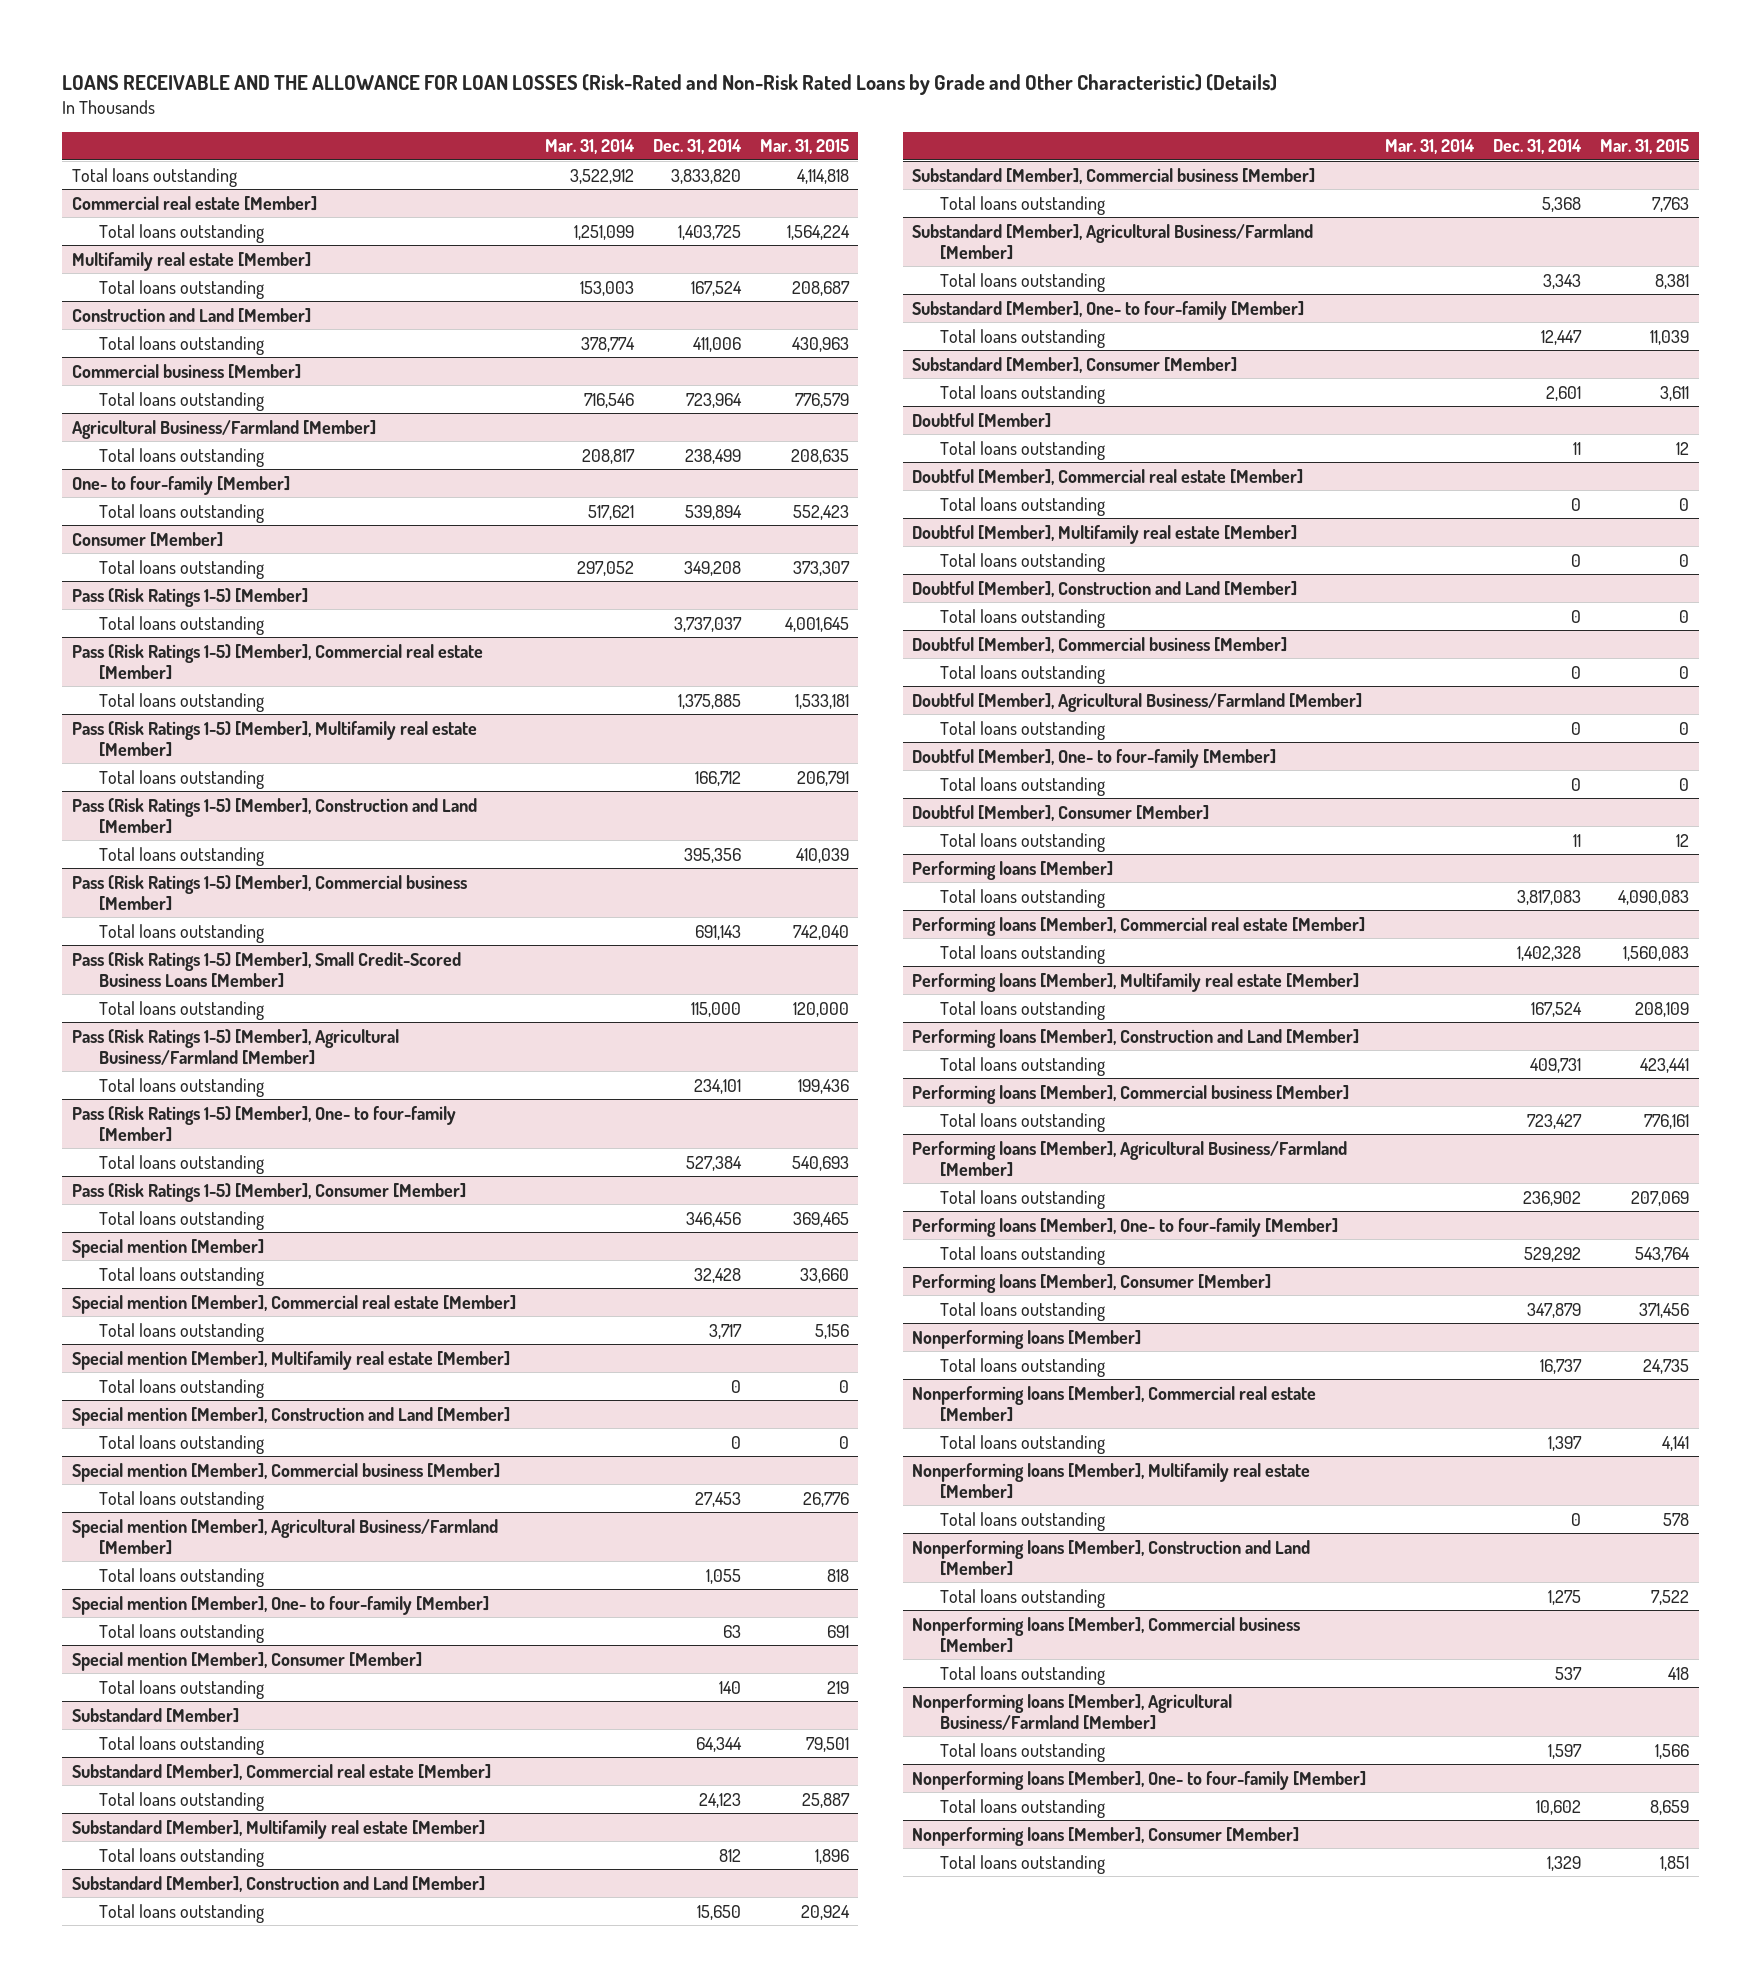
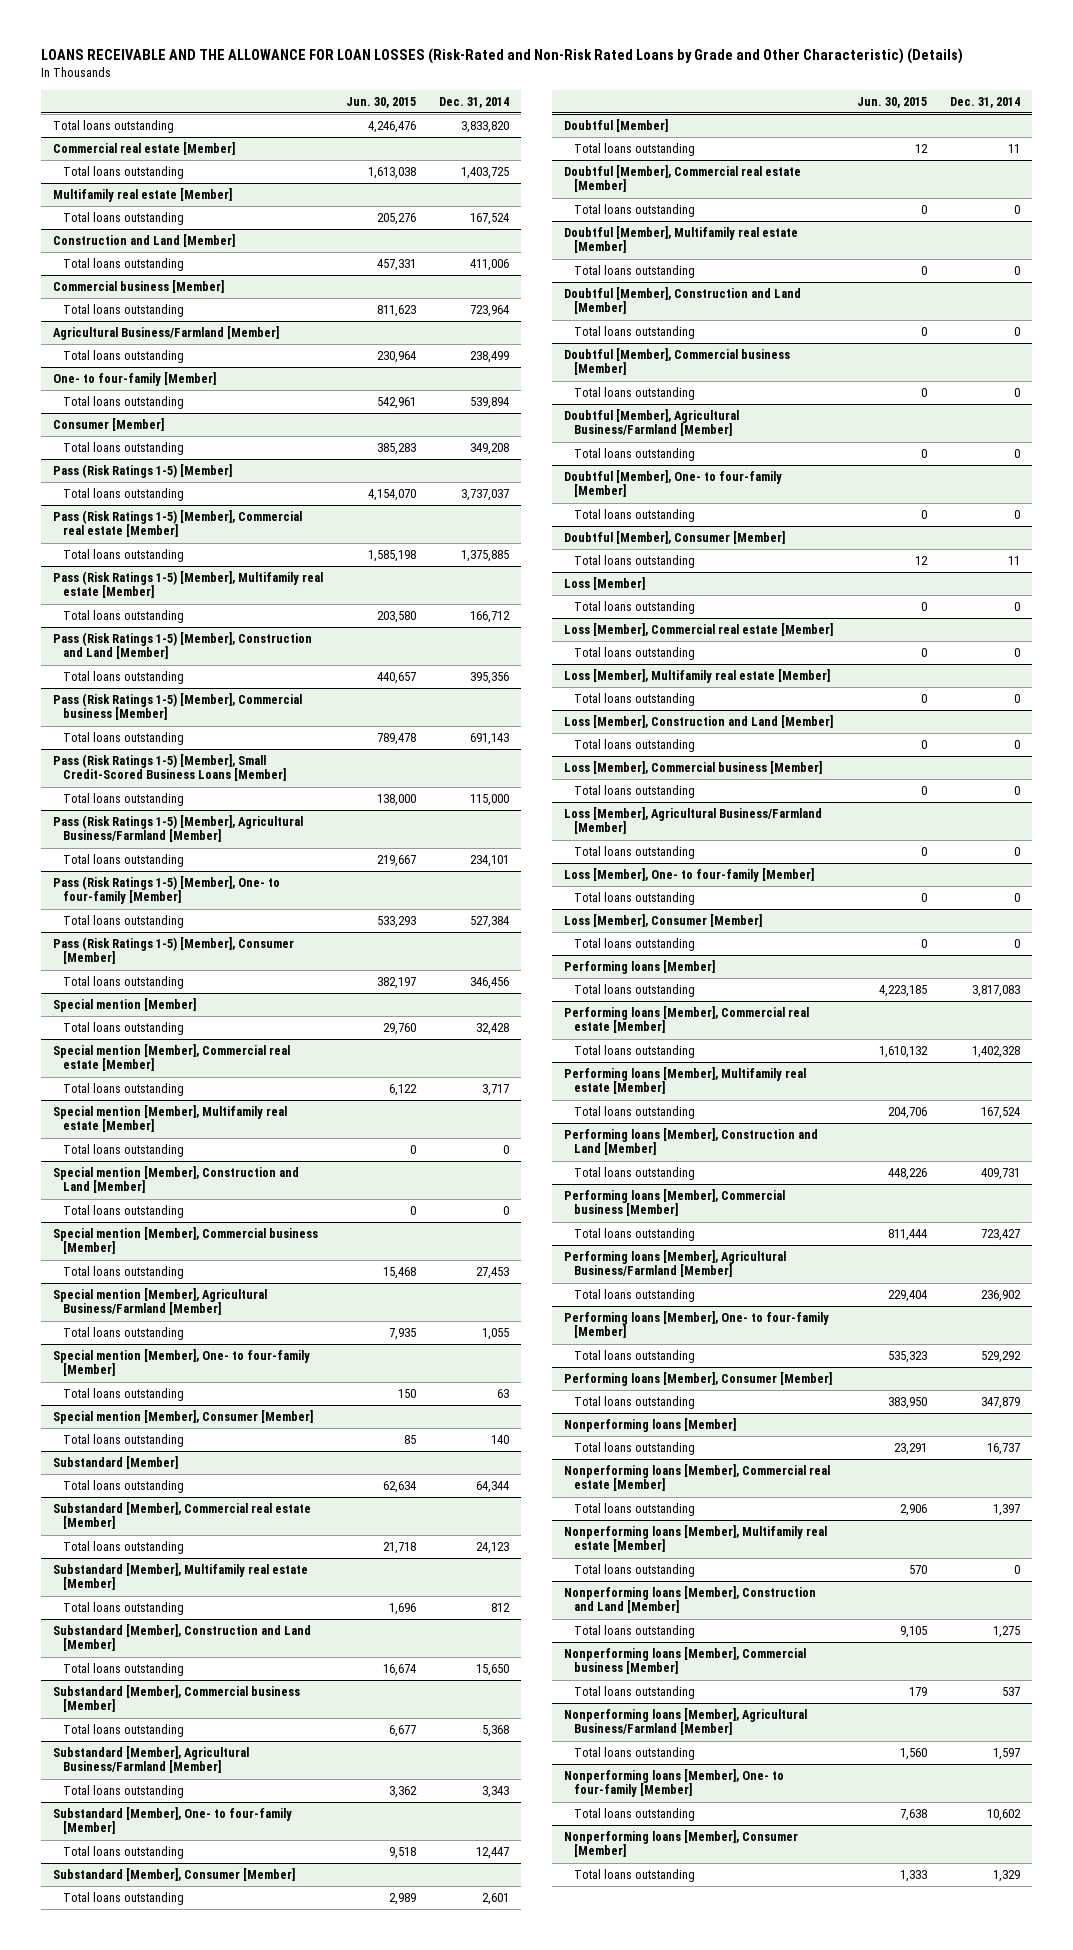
[544,139,635,155] Mar. 31, 2014 -> none
[759,139,849,155] Mar. 31, 2015 -> none
none -> [346,96,417,108] Jun. 30, 2015
none -> [563,577,645,591] Loss [Member]
none -> [574,601,696,615] Total loans outstanding
none -> [563,623,833,637] Loss [Member], Commercial real estate [Member]
none -> [574,647,696,661] Total loans outstanding
none -> [563,669,830,684] Loss [Member], Multifamily real estate [Member]
none -> [574,693,696,707] Total loans outstanding
none -> [563,715,833,729] Loss [Member], Construction and Land [Member]
none -> [574,739,696,753] Total loans outstanding
none -> [563,761,822,775] Loss [Member], Commercial business [Member]
none -> [574,785,696,799] Total loans outstanding
none -> [563,807,822,835] Loss [Member], Agricultural Business/Farmland [Member]
none -> [574,846,696,860] Total loans outstanding
none -> [563,868,814,883] Loss [Member], One- to four-family [Member]
none -> [574,892,696,906] Total loans outstanding
none -> [563,914,762,928] Loss [Member], Consumer [Member]
none -> [574,938,696,952] Total loans outstanding

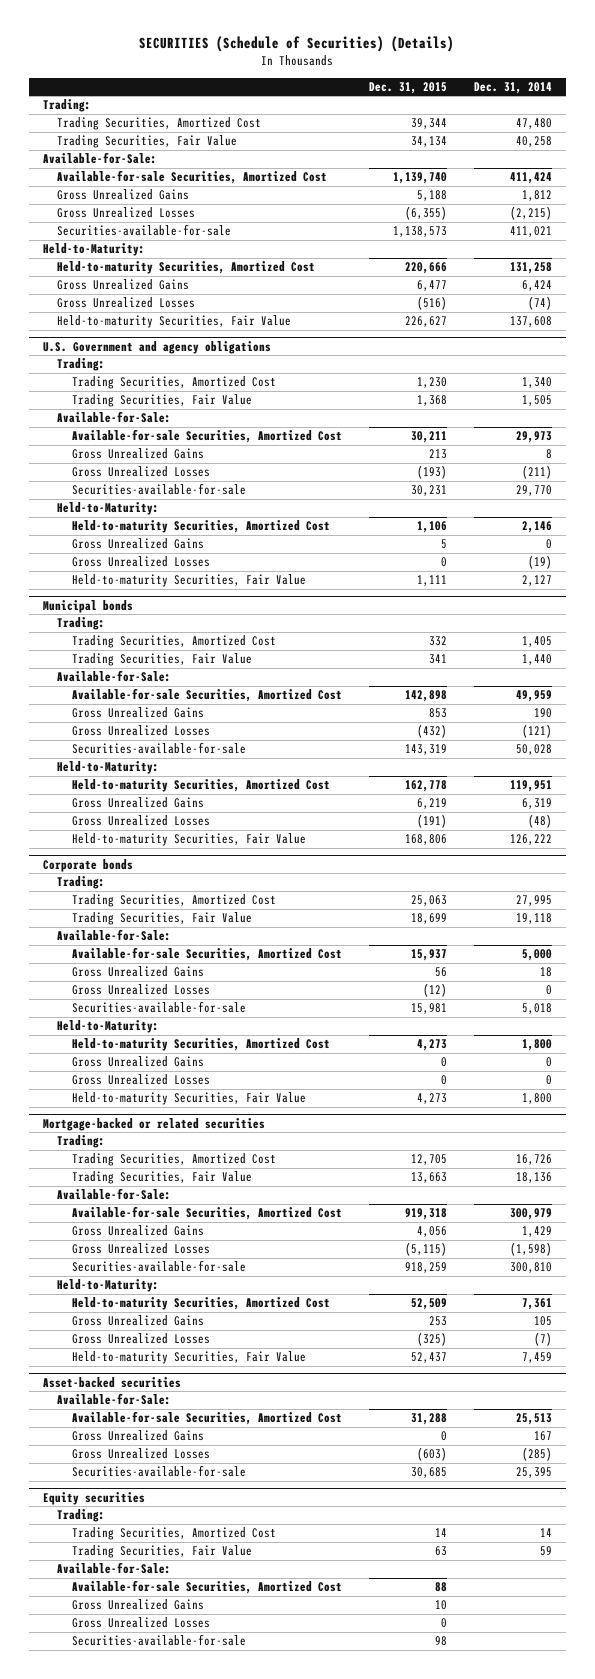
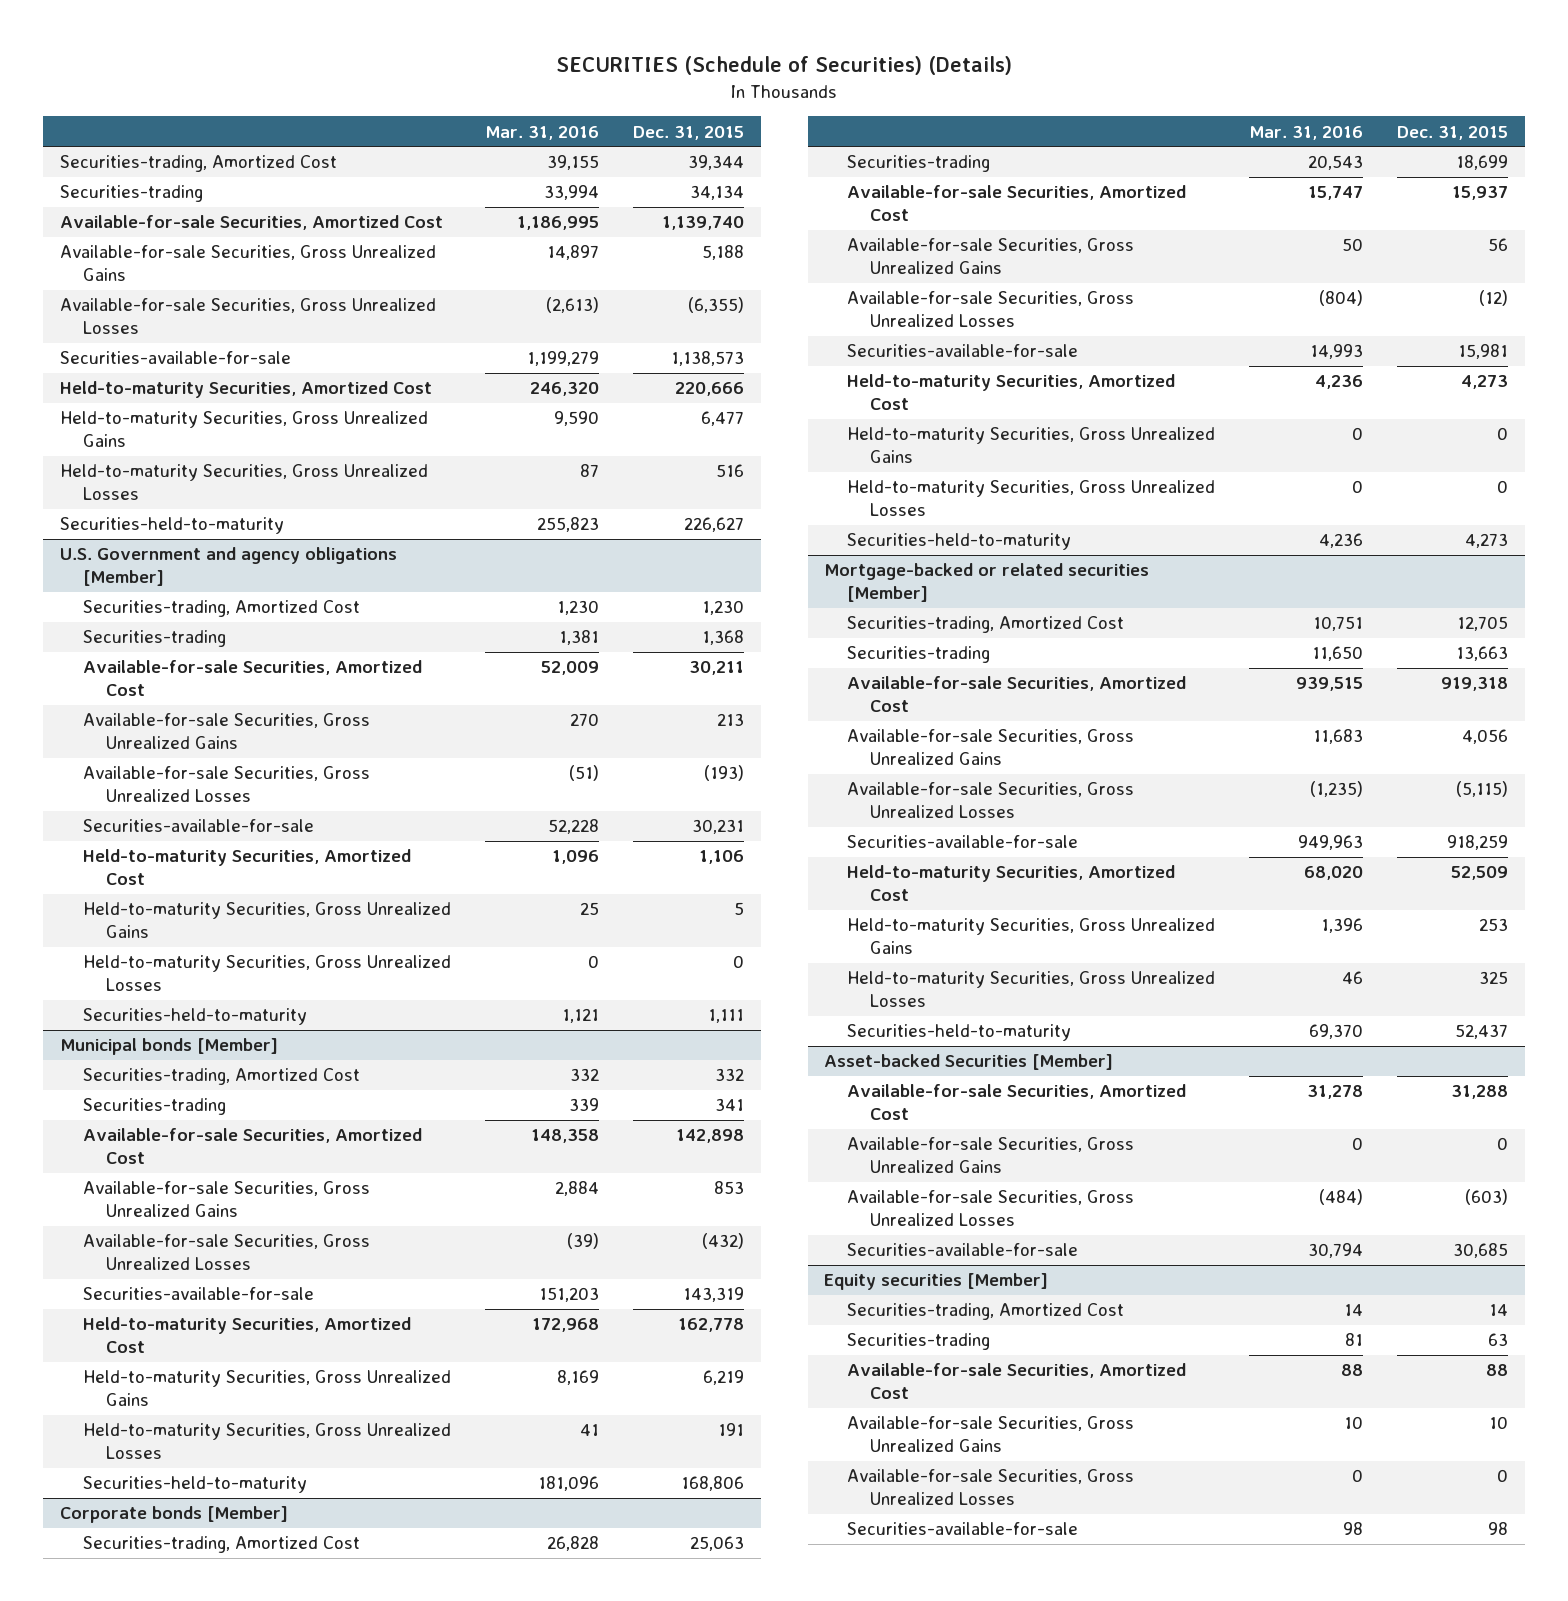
[474,81,553,94] Dec. 31, 2014 -> none
none -> [484,125,599,140] Mar. 31, 2016
[42,99,91,113] Trading: -> none
[42,152,157,165] Available-for-Sale: -> none
[57,117,262,131] Trading Securities, Amortized Cost -> [60,155,338,173] Securities-trading, Amortized Cost
[57,135,238,149] Trading Securities, Fair Value -> [60,185,204,203] Securities-trading
[57,189,190,201] Gross Unrealized Gains -> [60,245,437,282] Available-for-sale Securities, Gross Unrealized Gains
[57,207,196,219] Gross Unrealized Losses -> [60,298,437,335] Available-for-sale Securities, Gross Unrealized Losses
[42,243,145,257] Held-to-Maturity: -> none
[57,358,106,372] Trading: -> none
[57,411,172,424] Available-for-Sale: -> none
[57,279,190,291] Gross Unrealized Gains -> [60,411,429,448] Held-to-maturity Securities, Gross Unrealized Gains
[57,297,196,309] Gross Unrealized Losses -> [60,464,429,501] Held-to-maturity Securities, Gross Unrealized Losses
[417,296,448,311] (516) -> [715,464,744,478] 516
[57,315,292,329] Held-to-maturity Securities, Fair Value -> [60,517,285,535] Securities-held-to-maturity
[42,340,271,354] U.S. Government and agency obligations -> [60,547,398,587] U.S. Government and agency obligations [Member]
[72,376,277,390] Trading Securities, Amortized Cost -> [83,600,361,618] Securities-trading, Amortized Cost
[72,394,253,408] Trading Securities, Fair Value -> [83,630,227,648] Securities-trading
[72,448,205,460] Gross Unrealized Gains -> [83,713,371,750] Available-for-sale Securities, Gross Unrealized Gains
[72,466,211,478] Gross Unrealized Losses -> [83,766,371,803] Available-for-sale Securities, Gross Unrealized Losses
[57,502,160,516] Held-to-Maturity: -> none
[57,617,106,631] Trading: -> none
[57,670,172,683] Available-for-Sale: -> none
[72,538,205,550] Gross Unrealized Gains -> [83,902,452,939] Held-to-maturity Securities, Gross Unrealized Gains
[72,556,211,568] Gross Unrealized Losses -> [83,955,452,992] Held-to-maturity Securities, Gross Unrealized Losses
[72,574,307,588] Held-to-maturity Securities, Fair Value -> [83,1008,308,1026] Securities-held-to-maturity
[42,599,133,613] Municipal bonds -> [60,1038,279,1056] Municipal bonds [Member]
[72,635,277,649] Trading Securities, Amortized Cost -> [83,1068,361,1086] Securities-trading, Amortized Cost
[72,653,253,667] Trading Securities, Fair Value -> [83,1098,227,1116] Securities-trading
[72,707,205,719] Gross Unrealized Gains -> [83,1181,371,1218] Available-for-sale Securities, Gross Unrealized Gains
[72,725,211,737] Gross Unrealized Losses -> [83,1234,371,1271] Available-for-sale Securities, Gross Unrealized Losses
[57,761,160,775] Held-to-Maturity: -> none
[57,876,106,890] Trading: -> none
[57,929,172,942] Available-for-Sale: -> none
[72,797,205,809] Gross Unrealized Gains -> [83,1370,452,1407] Held-to-maturity Securities, Gross Unrealized Gains
[72,815,211,827] Gross Unrealized Losses -> [83,1423,452,1460] Held-to-maturity Securities, Gross Unrealized Losses
[417,814,448,829] (191) -> [717,1423,744,1437] 191
[72,833,307,847] Held-to-maturity Securities, Fair Value -> [83,1476,308,1494] Securities-held-to-maturity
[42,858,133,872] Corporate bonds -> [60,1506,289,1524] Corporate bonds [Member]
[72,894,277,908] Trading Securities, Amortized Cost -> [83,1536,361,1554] Securities-trading, Amortized Cost
[72,912,253,926] Trading Securities, Fair Value -> [847,155,991,173] Securities-trading
[72,966,205,978] Gross Unrealized Gains -> [847,238,1135,275] Available-for-sale Securities, Gross Unrealized Gains
[72,984,211,996] Gross Unrealized Losses -> [847,291,1135,328] Available-for-sale Securities, Gross Unrealized Losses
[57,1020,160,1034] Held-to-Maturity: -> none
[57,1135,106,1149] Trading: -> none
[57,1188,172,1201] Available-for-Sale: -> none
[72,1056,205,1068] Gross Unrealized Gains -> [847,427,1216,464] Held-to-maturity Securities, Gross Unrealized Gains
[72,1074,211,1086] Gross Unrealized Losses -> [847,480,1216,517] Held-to-maturity Securities, Gross Unrealized Losses
[72,1092,307,1106] Held-to-maturity Securities, Fair Value -> [847,533,1072,551] Securities-held-to-maturity
[42,1117,265,1131] Mortgage-backed or related securities -> [824,563,1150,603] Mortgage-backed or related securities [Member]
[72,1153,277,1167] Trading Securities, Amortized Cost -> [847,616,1125,634] Securities-trading, Amortized Cost
[72,1171,253,1185] Trading Securities, Fair Value -> [847,646,991,664] Securities-trading
[72,1225,205,1237] Gross Unrealized Gains -> [847,729,1135,766] Available-for-sale Securities, Gross Unrealized Gains
[72,1243,211,1255] Gross Unrealized Losses -> [847,782,1135,819] Available-for-sale Securities, Gross Unrealized Losses
[57,1279,160,1293] Held-to-Maturity: -> none
[57,1393,172,1406] Available-for-Sale: -> none
[72,1315,205,1327] Gross Unrealized Gains -> [847,918,1216,955] Held-to-maturity Securities, Gross Unrealized Gains
[72,1333,211,1345] Gross Unrealized Losses -> [847,971,1216,1008] Held-to-maturity Securities, Gross Unrealized Losses
[417,1332,448,1347] (325) -> [1478,971,1508,985] 325
[72,1351,307,1365] Held-to-maturity Securities, Fair Value -> [847,1024,1072,1042] Securities-held-to-maturity
[42,1376,181,1388] Asset-backed securities -> [824,1054,1114,1071] Asset-backed Securities [Member]
[72,1430,205,1442] Gross Unrealized Gains -> [847,1137,1135,1174] Available-for-sale Securities, Gross Unrealized Gains
[72,1448,211,1460] Gross Unrealized Losses -> [847,1190,1135,1227] Available-for-sale Securities, Gross Unrealized Losses
[57,1509,106,1523] Trading: -> none
[57,1562,172,1575] Available-for-Sale: -> none
[42,1491,145,1505] Equity securities -> [824,1273,1049,1291] Equity securities [Member]
[72,1527,277,1541] Trading Securities, Amortized Cost -> [847,1303,1125,1321] Securities-trading, Amortized Cost
[72,1545,253,1559] Trading Securities, Fair Value -> [847,1333,991,1351] Securities-trading
[72,1599,205,1611] Gross Unrealized Gains -> [847,1416,1135,1453] Available-for-sale Securities, Gross Unrealized Gains
[72,1617,211,1629] Gross Unrealized Losses -> [847,1469,1135,1506] Available-for-sale Securities, Gross Unrealized Losses

